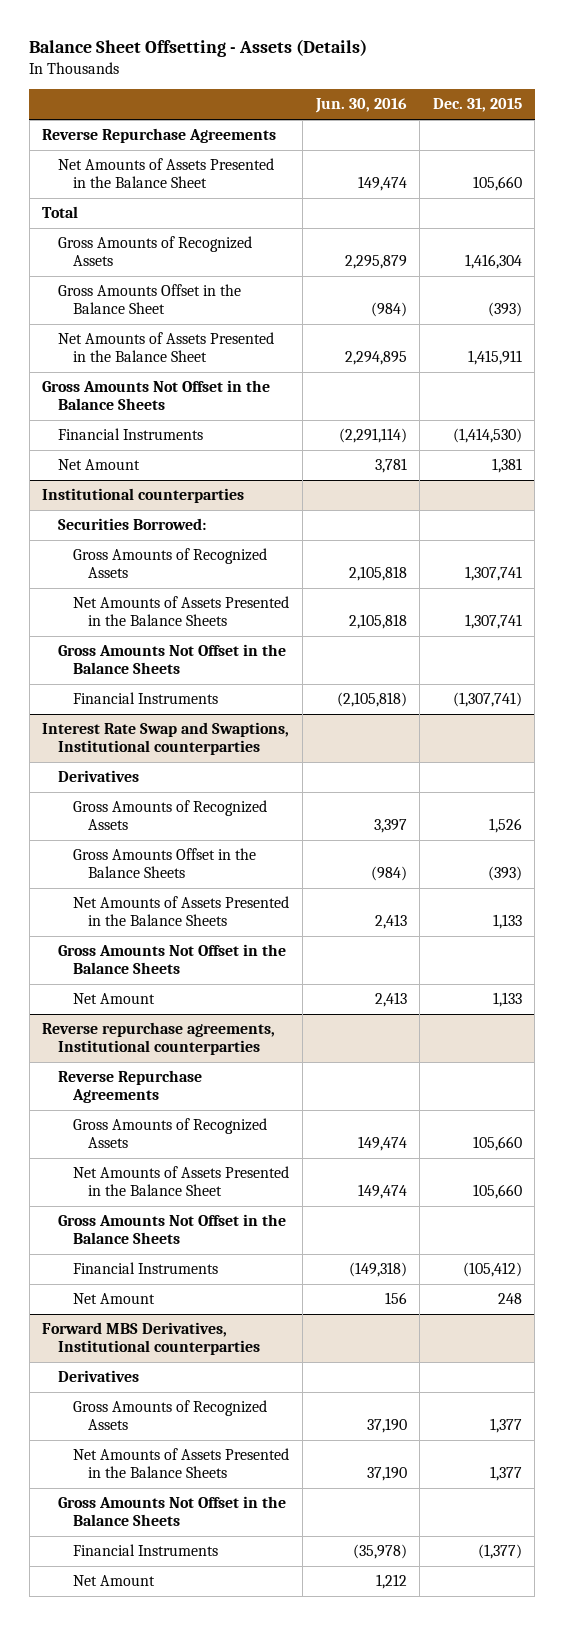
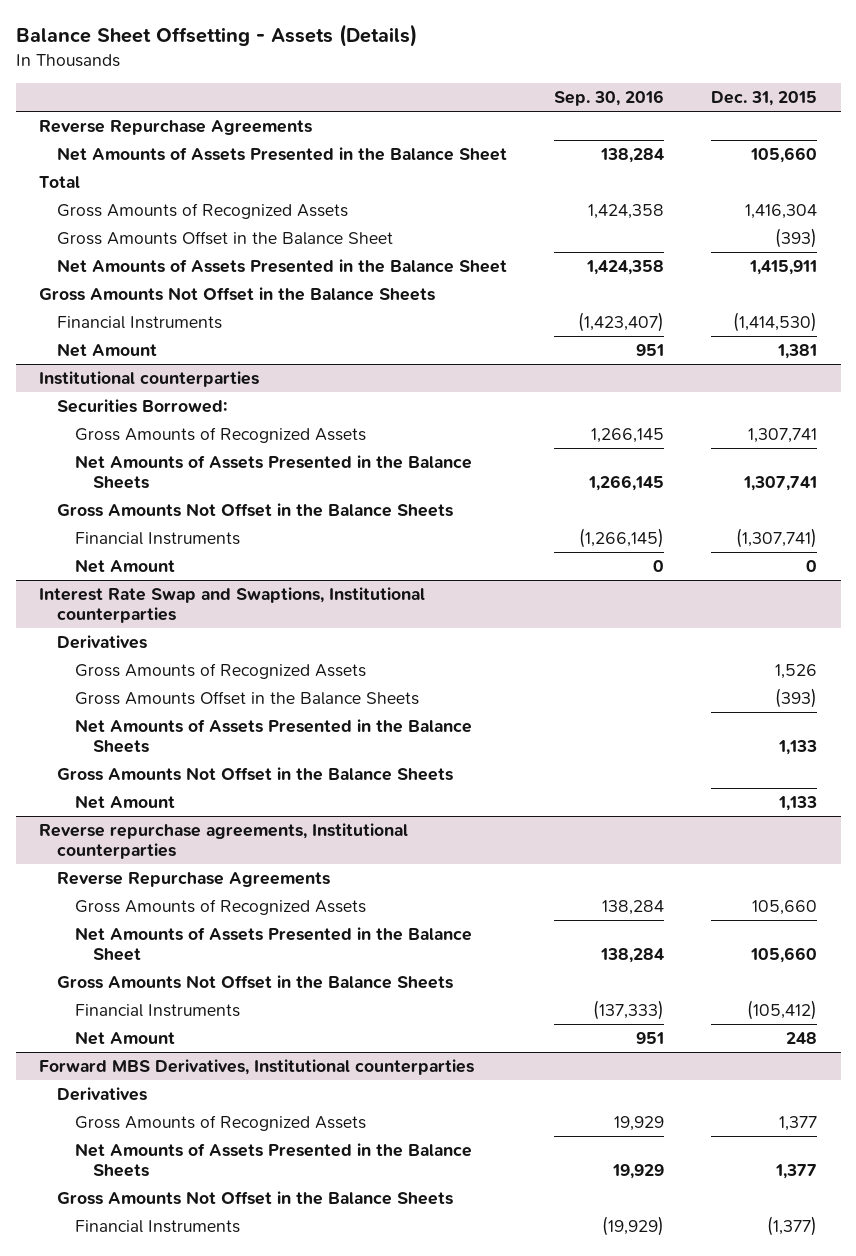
[314,98,407,114] Jun. 30, 2016 -> none
none -> [554,89,665,106] Sep. 30, 2016
none -> [75,558,176,573] Net Amount
[72,1575,155,1587] Net Amount -> none

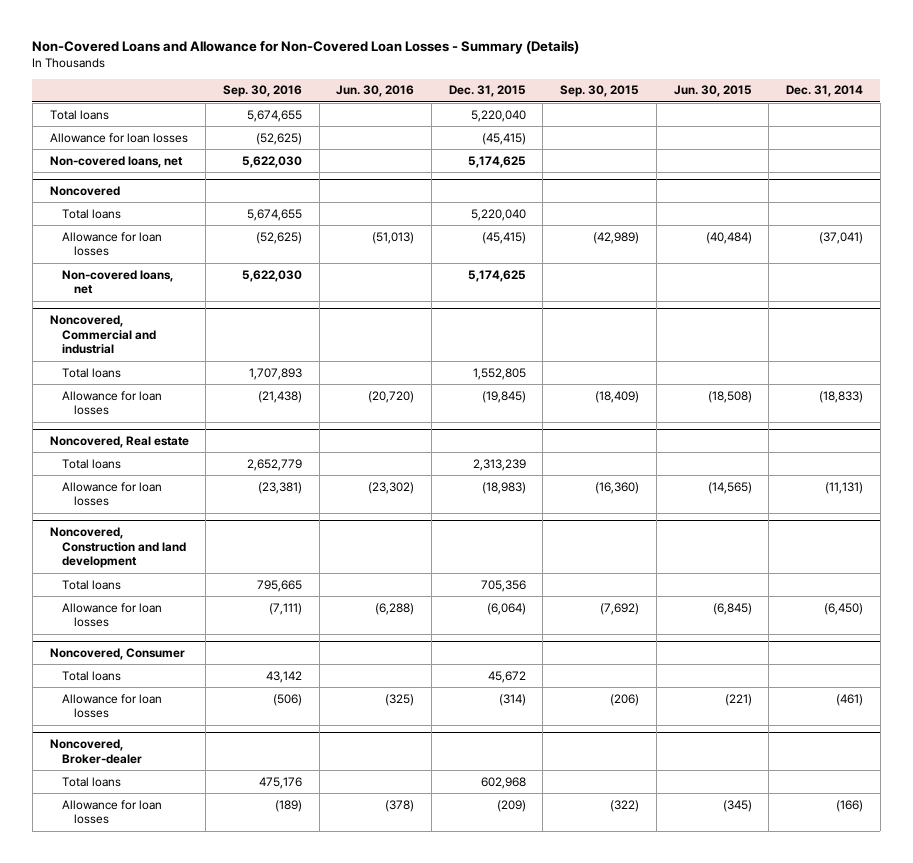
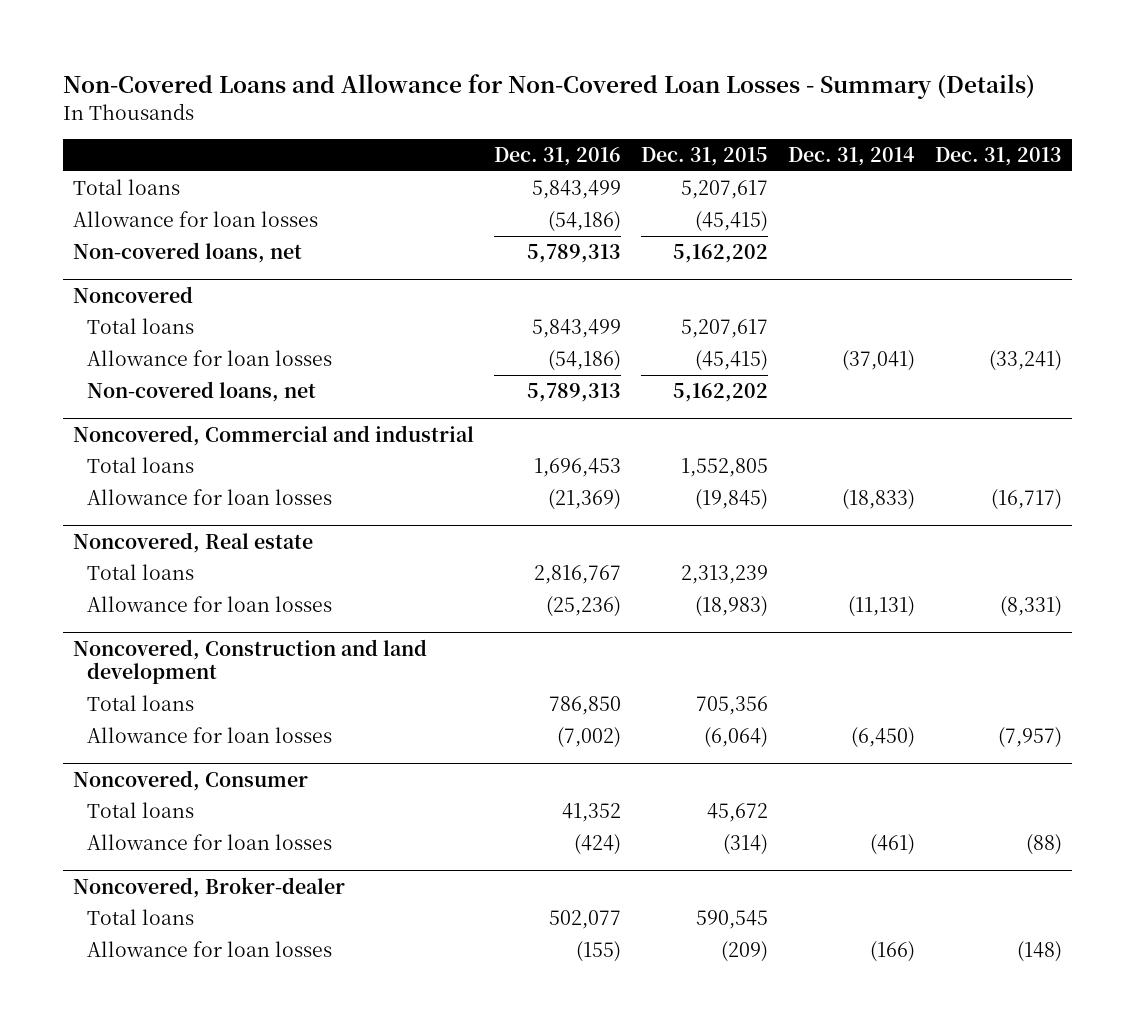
[223,85,303,98] Sep. 30, 2016 -> none
[336,85,415,98] Jun. 30, 2016 -> none
[560,85,640,98] Sep. 30, 2015 -> none
[673,85,752,98] Jun. 30, 2015 -> none
none -> [493,147,621,167] Dec. 31, 2016
none -> [935,147,1063,167] Dec. 31, 2013
[470,109,526,122] 5,220,040 -> [680,179,768,199] 5,207,617
[467,155,526,168] 5,174,625 -> [672,243,768,263] 5,162,202
[470,208,526,221] 5,220,040 -> [680,318,768,338] 5,207,617
[467,269,526,282] 5,174,625 -> [672,382,768,402] 5,162,202
[480,776,526,789] 602,968 -> [695,909,768,929] 590,545

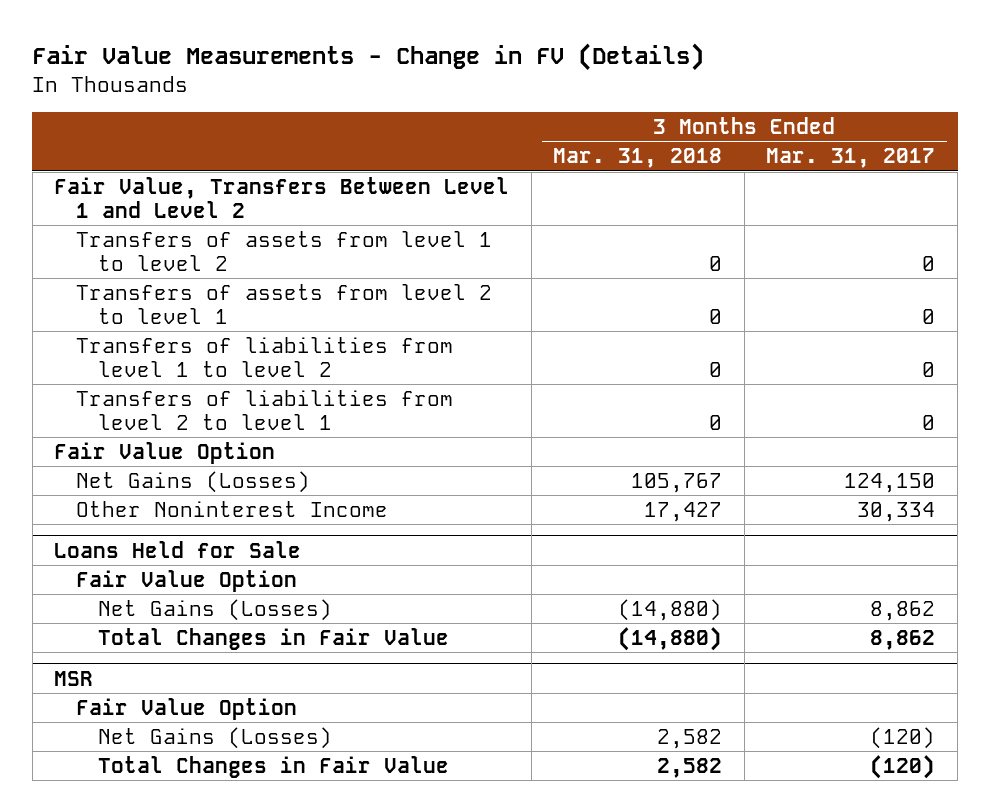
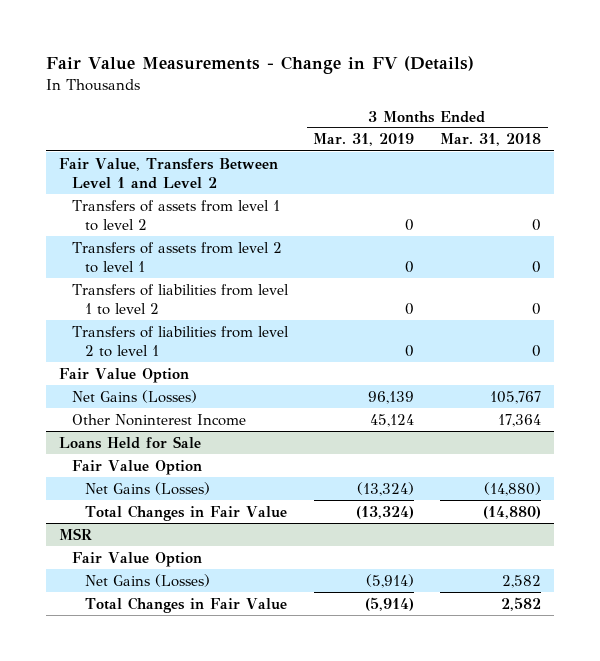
[766,148,936,169] Mar. 31, 2017 -> none
none -> [313,133,415,147] Mar. 31, 2019
[644,501,723,522] 17,427 -> [498,413,542,427] 17,364

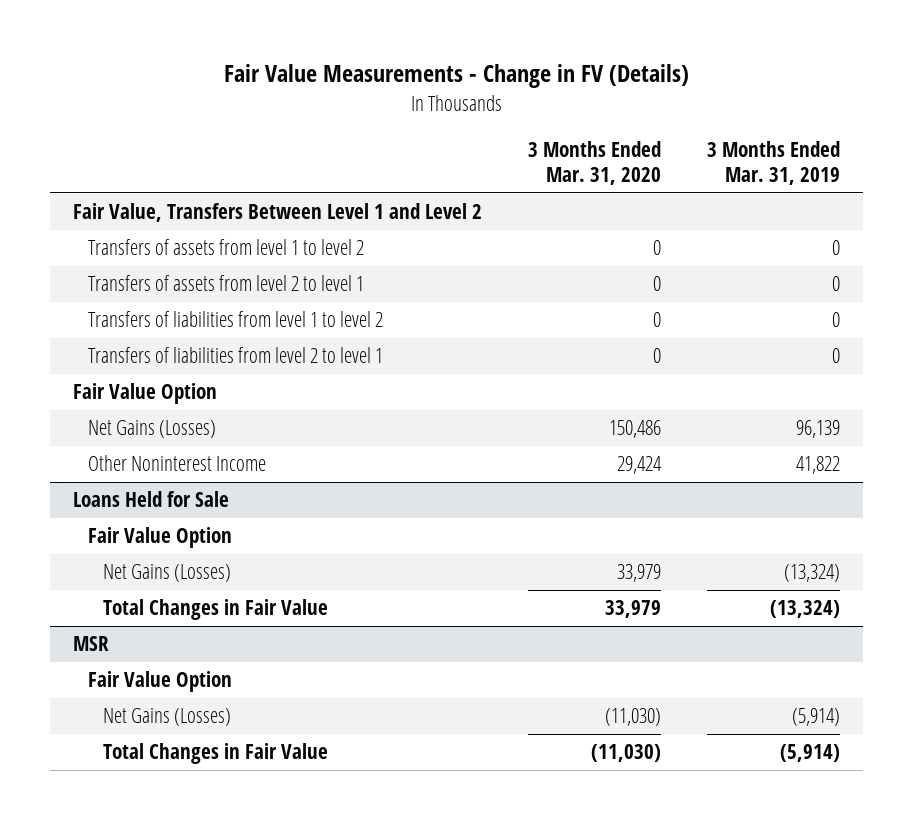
[440,133,542,147] Mar. 31, 2018 -> none
none -> [528,140,662,186] 3 Months Ended Mar. 31, 2020
[370,413,415,427] 45,124 -> [796,456,841,475] 41,822

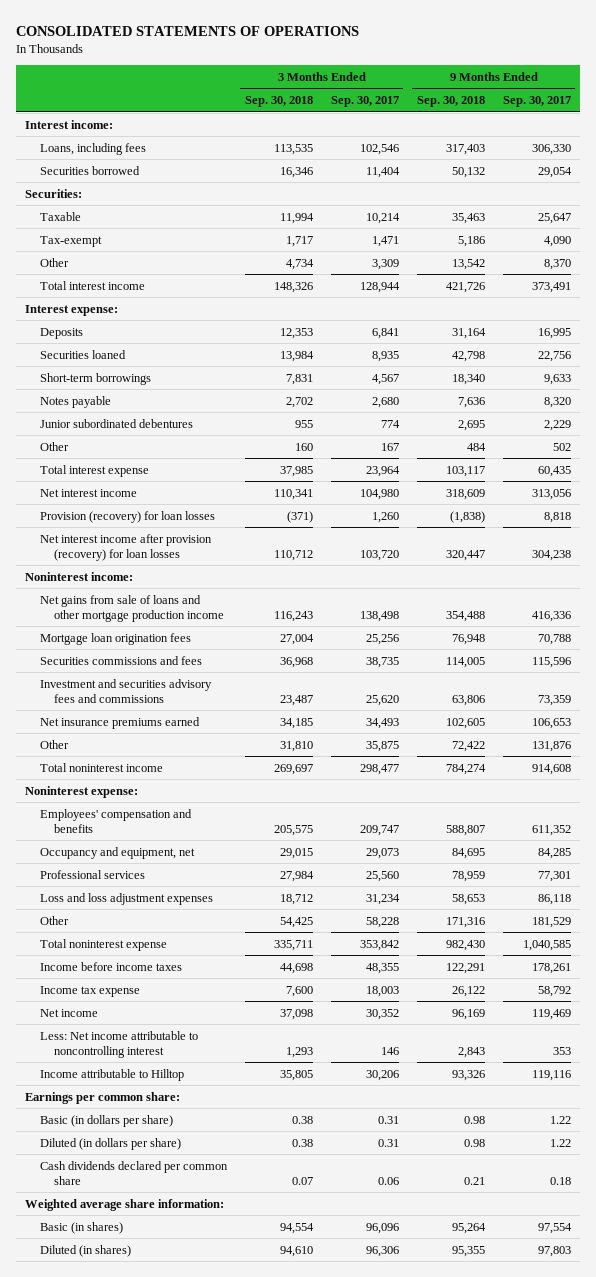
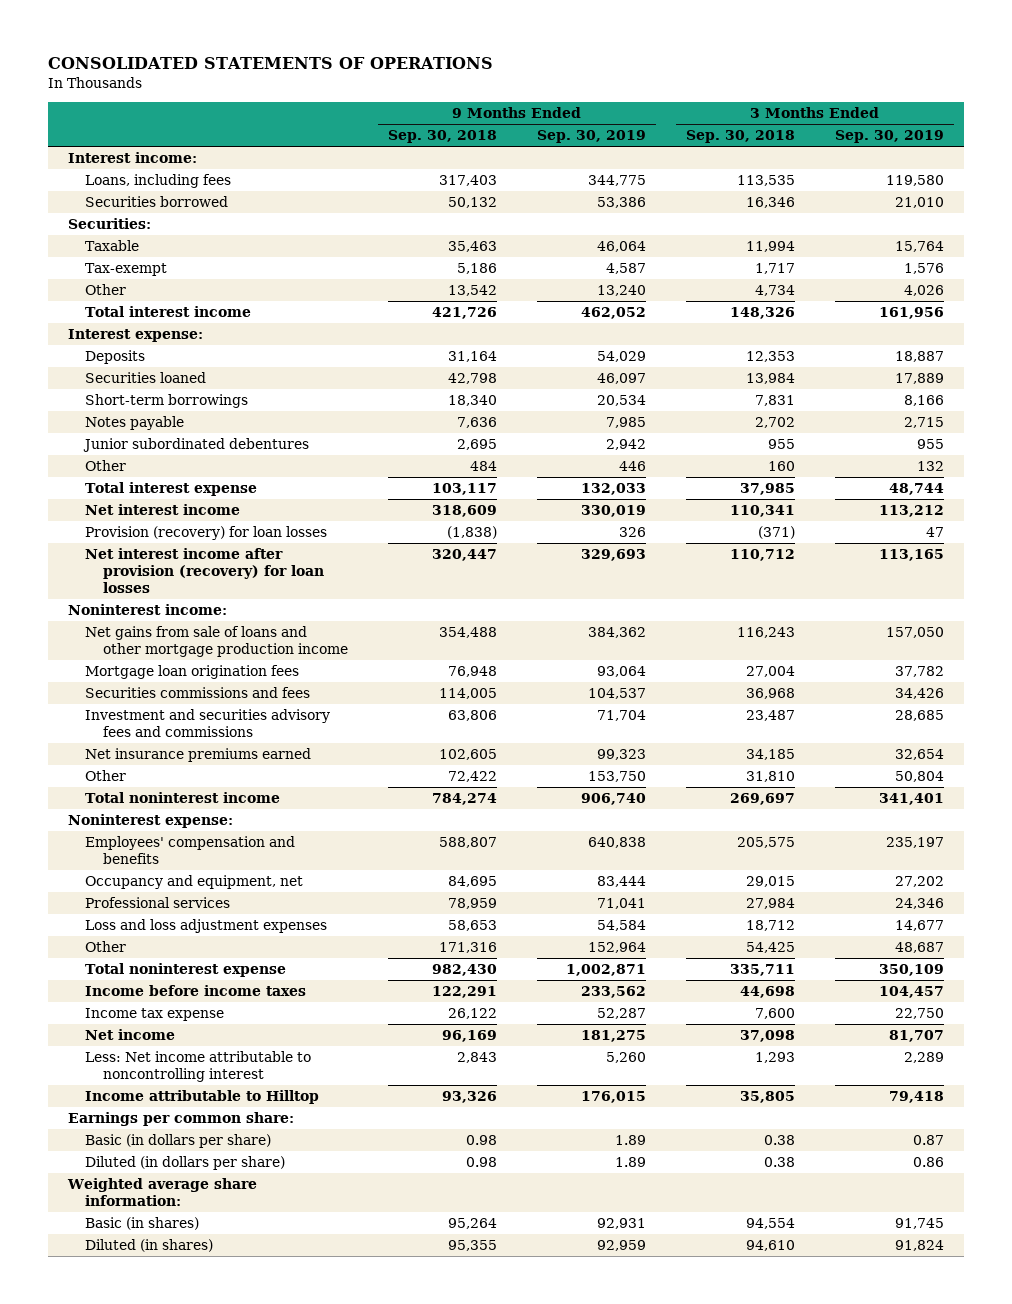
[330,96,399,108] Sep. 30, 2017 -> none
[502,96,571,108] Sep. 30, 2017 -> none
none -> [537,130,647,144] Sep. 30, 2019
none -> [835,130,945,144] Sep. 30, 2019
[39,1160,228,1185] Cash dividends declared per common share -> none

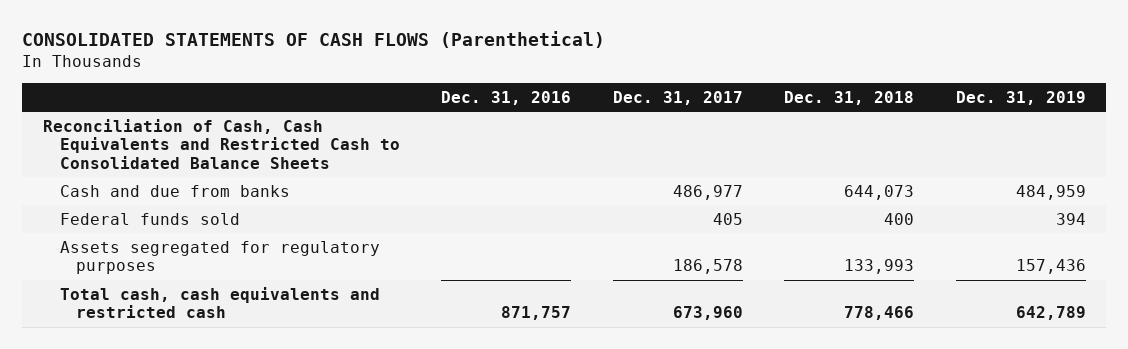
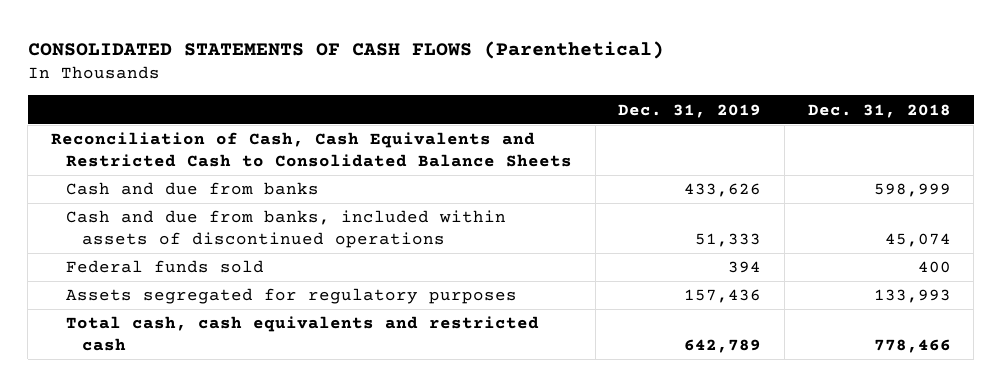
[441,90,572,105] Dec. 31, 2016 -> none
[612,90,743,105] Dec. 31, 2017 -> none
[844,184,915,200] 644,073 -> [873,183,951,198] 598,999
[1015,184,1086,200] 484,959 -> [684,183,762,198] 433,626
none -> [66,210,507,249] Cash and due from banks, included within assets of discontinued operations

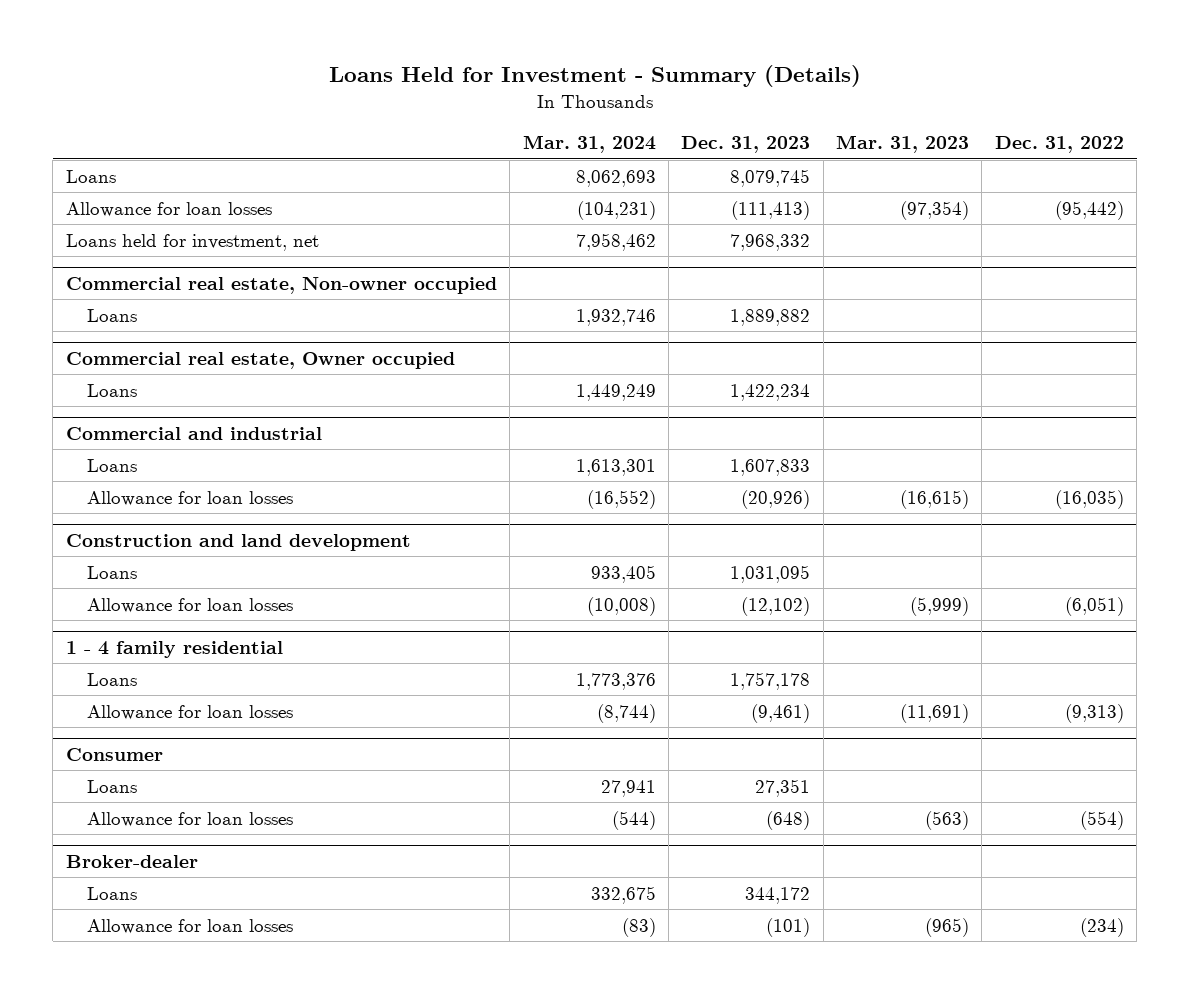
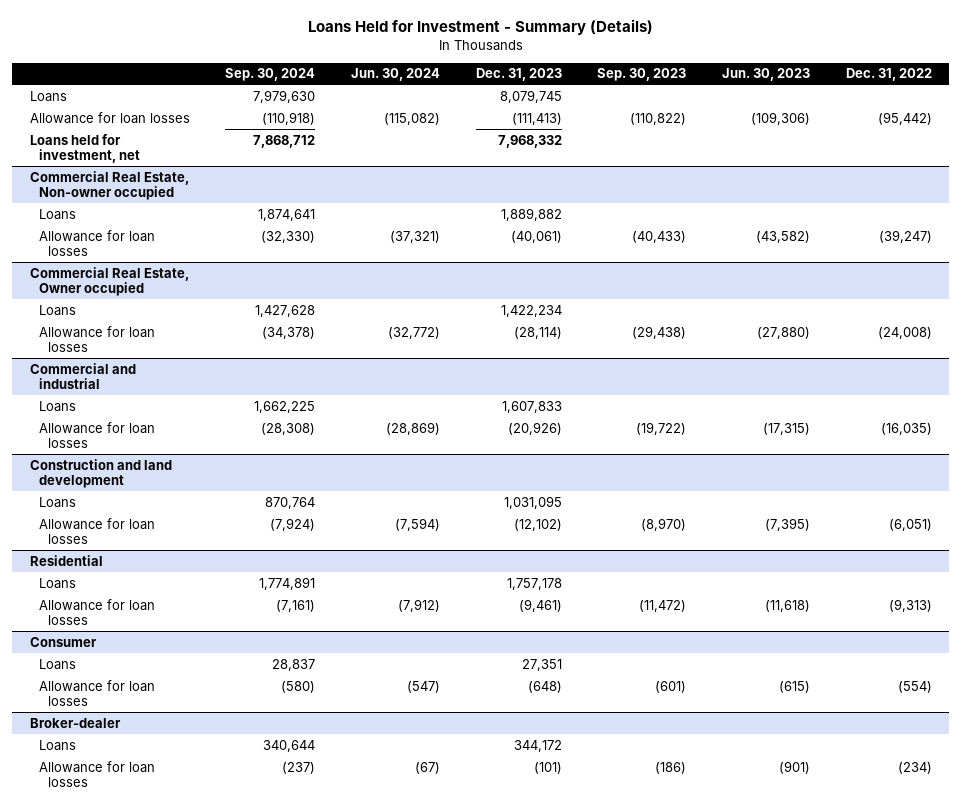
[522,135,656,154] Mar. 31, 2024 -> none
[836,135,970,154] Mar. 31, 2023 -> none
none -> [225,68,316,82] Sep. 30, 2024
none -> [351,68,441,82] Jun. 30, 2024
none -> [597,68,687,82] Sep. 30, 2023
none -> [722,68,811,82] Jun. 30, 2023
[65,276,497,294] Commercial real estate, Non-owner occupied -> [29,170,189,200] Commercial Real Estate, Non-owner occupied
none -> [39,229,156,256] Allowance for loan losses
[65,351,455,369] Commercial real estate, Owner occupied -> [29,266,189,296] Commercial Real Estate, Owner occupied
none -> [39,325,156,352] Allowance for loan losses
[65,640,283,658] 1 - 4 family residential -> [29,554,103,566] Residential

